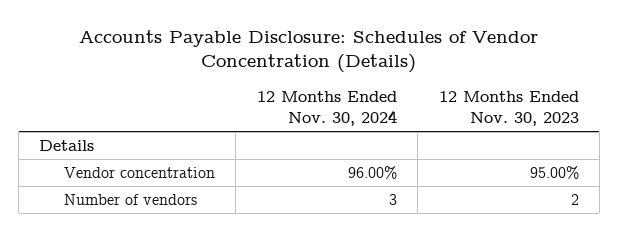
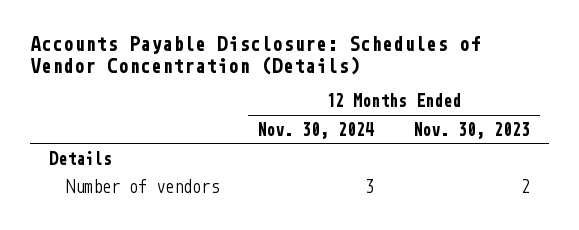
[63,167,215,179] Vendor concentration -> none

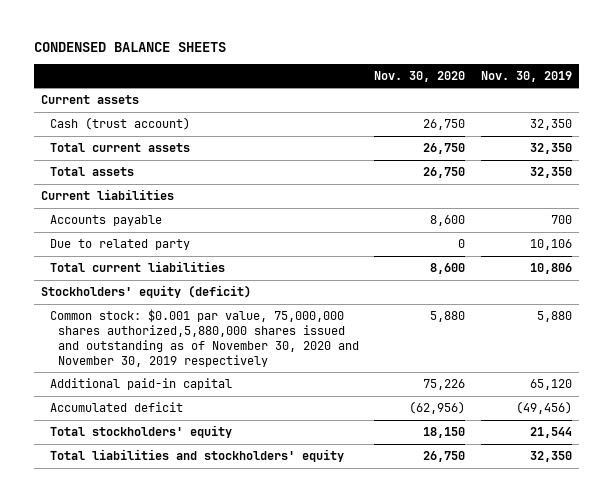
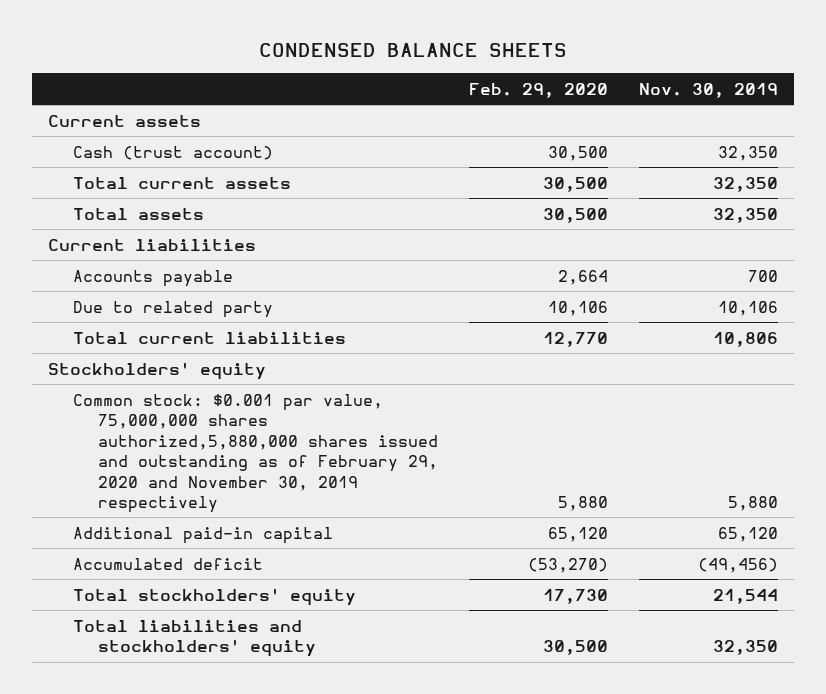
[374,70,466,82] Nov. 30, 2020 -> none
none -> [468,82,608,98] Feb. 29, 2020
[41,285,252,299] Stockholders' equity (deficit) -> [48,361,267,380] Stockholders' equity
[49,309,359,367] Common stock: $0.001 par value, 75,000,000 shares authorized,5,880,000 shares issued and outstanding as of November 30, 2020 and November 30, 2019 respectively -> [72,393,438,513] Common stock: $0.001 par value, 75,000,000 shares authorized,5,880,000 shares issued and outstanding as of February 29, 2020 and November 30, 2019 respectively

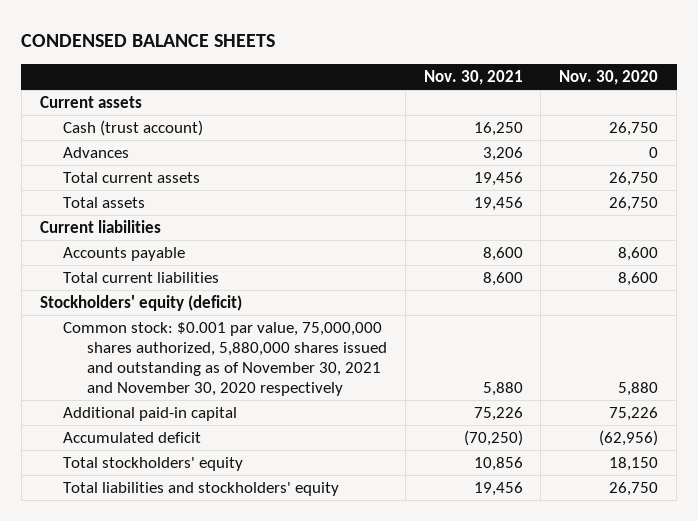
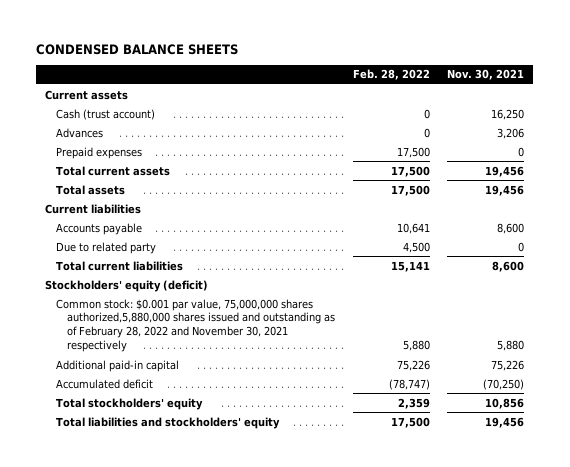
[559,69,659,85] Nov. 30, 2020 -> none
none -> [352,69,430,81] Feb. 28, 2022
none -> [56,146,143,159] Prepaid expenses
none -> [56,241,157,254] Due to related party
[63,321,387,397] Common stock: $0.001 par value, 75,000,000 shares authorized, 5,880,000 shares issued and outstanding as of November 30, 2021 and November 30, 2020 respectively -> [56,298,336,352] Common stock: $0.001 par value, 75,000,000 shares authorized,5,880,000 shares issued and outstanding as of February 28, 2022 and November 30, 2021 respectively

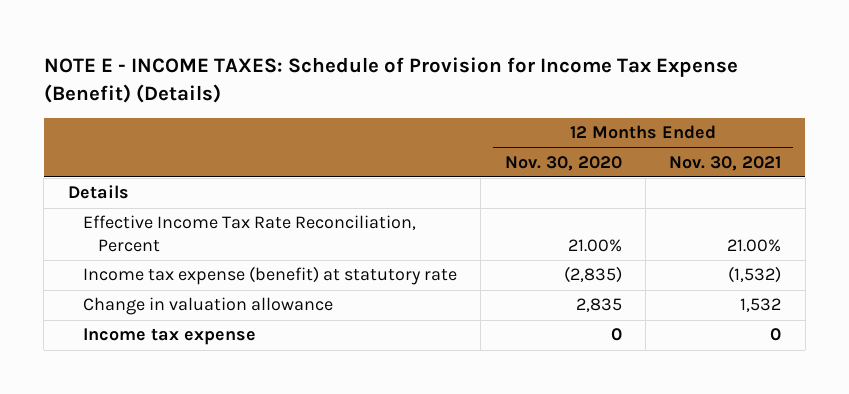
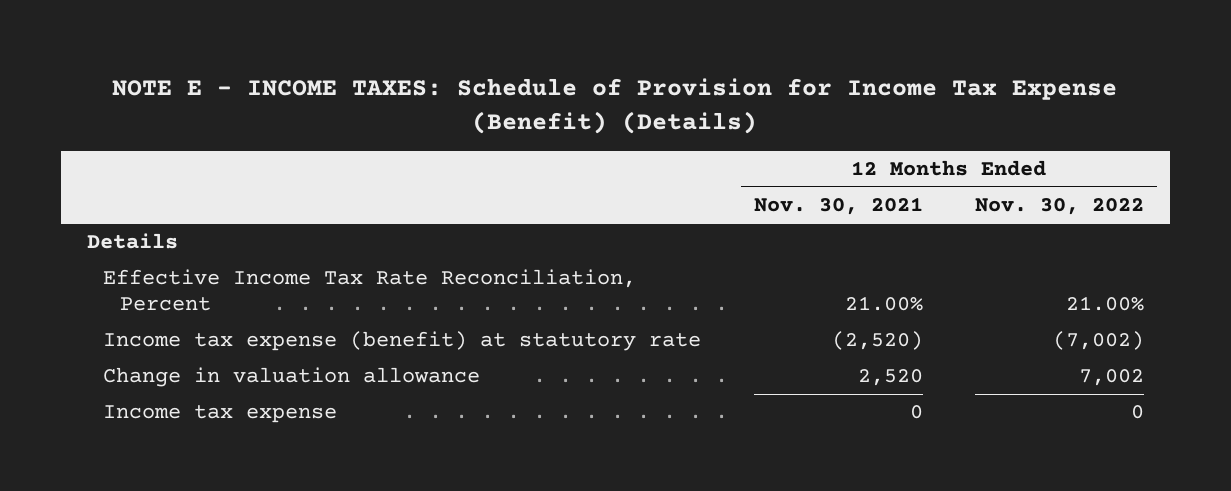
[504,155,622,171] Nov. 30, 2020 -> none
none -> [974,198,1144,216] Nov. 30, 2022
[728,266,782,284] (1,532) -> [831,331,923,351] (2,520)
[740,298,782,313] 1,532 -> [857,369,923,387] 2,520

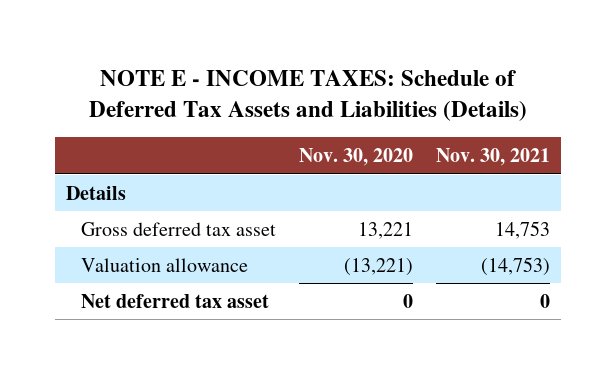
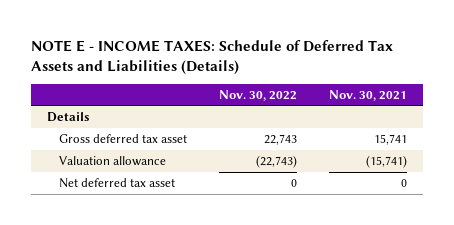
[299,147,414,166] Nov. 30, 2020 -> none
none -> [219,89,298,101] Nov. 30, 2022
[494,220,550,239] 14,753 -> [374,133,408,145] 15,741
[480,256,550,276] (14,753) -> [366,154,408,168] (15,741)

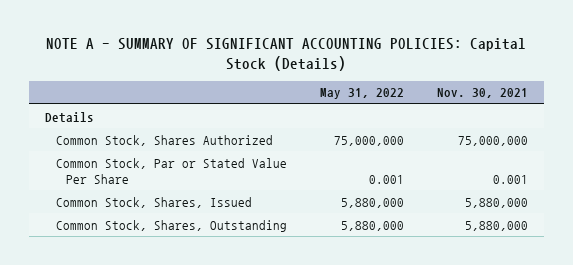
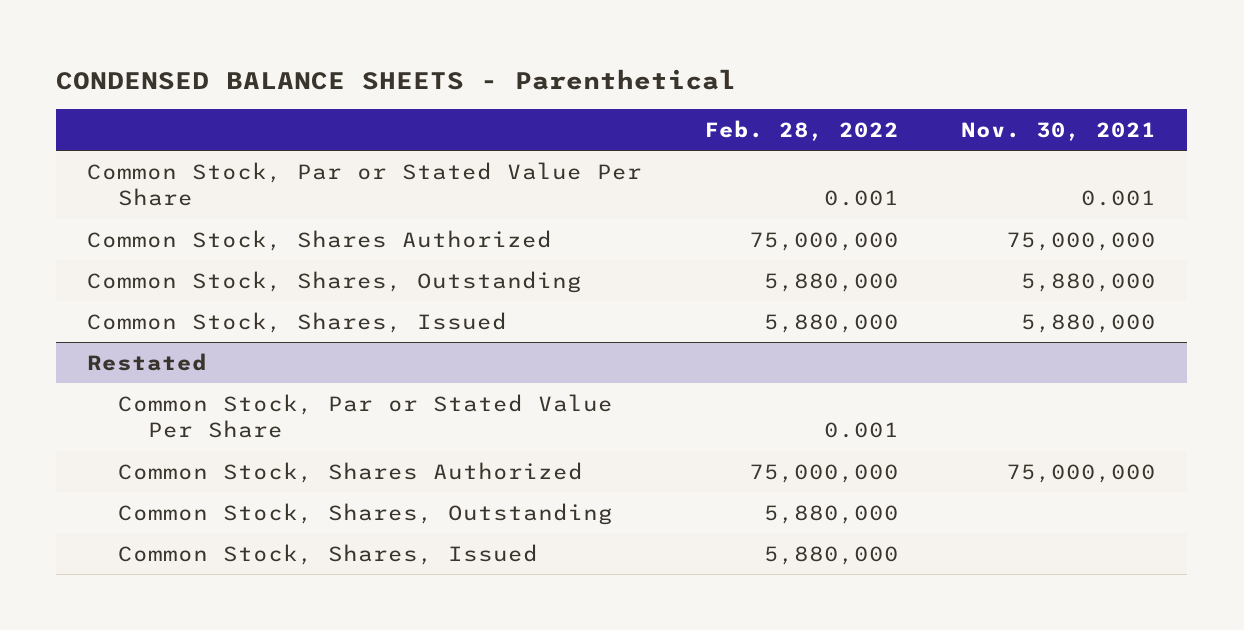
[46,38,527,71] NOTE A - SUMMARY OF SIGNIFICANT ACCOUNTING POLICIES: Capital Stock (Details) -> [56,68,737,90] CONDENSED BALANCE SHEETS - Parenthetical
[319,88,404,100] May 31, 2022 -> none
none -> [704,119,900,141] Feb. 28, 2022
[45,111,95,123] Details -> none
[55,134,273,146] Common Stock, Shares Authorized -> [87,229,553,251] Common Stock, Shares Authorized
[55,196,252,208] Common Stock, Shares, Issued -> [87,311,508,333] Common Stock, Shares, Issued
none -> [87,352,208,371] Restated
none -> [117,393,613,439] Common Stock, Par or Stated Value Per Share
none -> [117,461,583,483] Common Stock, Shares Authorized
none -> [117,502,613,525] Common Stock, Shares, Outstanding
none -> [117,543,538,565] Common Stock, Shares, Issued

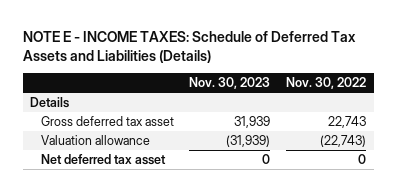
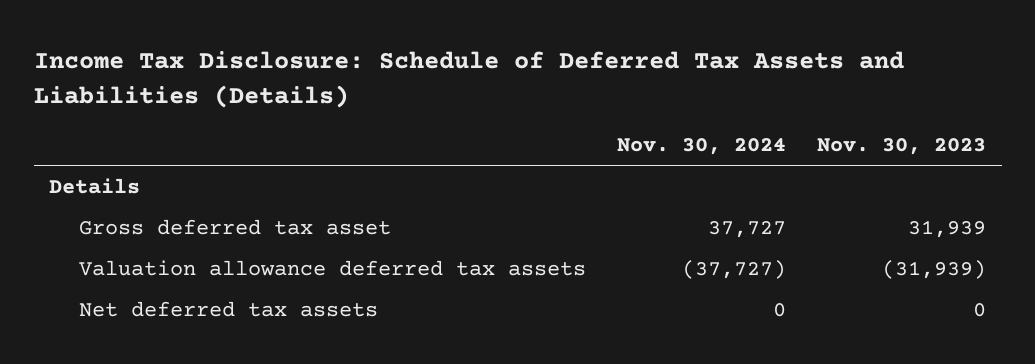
[22,30,356,63] NOTE E - INCOME TAXES: Schedule of Deferred Tax Assets and Liabilities (Details) -> [33,51,904,108] Income Tax Disclosure: Schedule of Deferred Tax Assets and Liabilities (Details)
[285,77,366,90] Nov. 30, 2022 -> none
none -> [616,138,786,156] Nov. 30, 2024
[40,135,150,146] Valuation allowance -> [78,259,586,276] Valuation allowance deferred tax assets
[40,154,166,166] Net deferred tax asset -> [78,300,378,317] Net deferred tax assets

